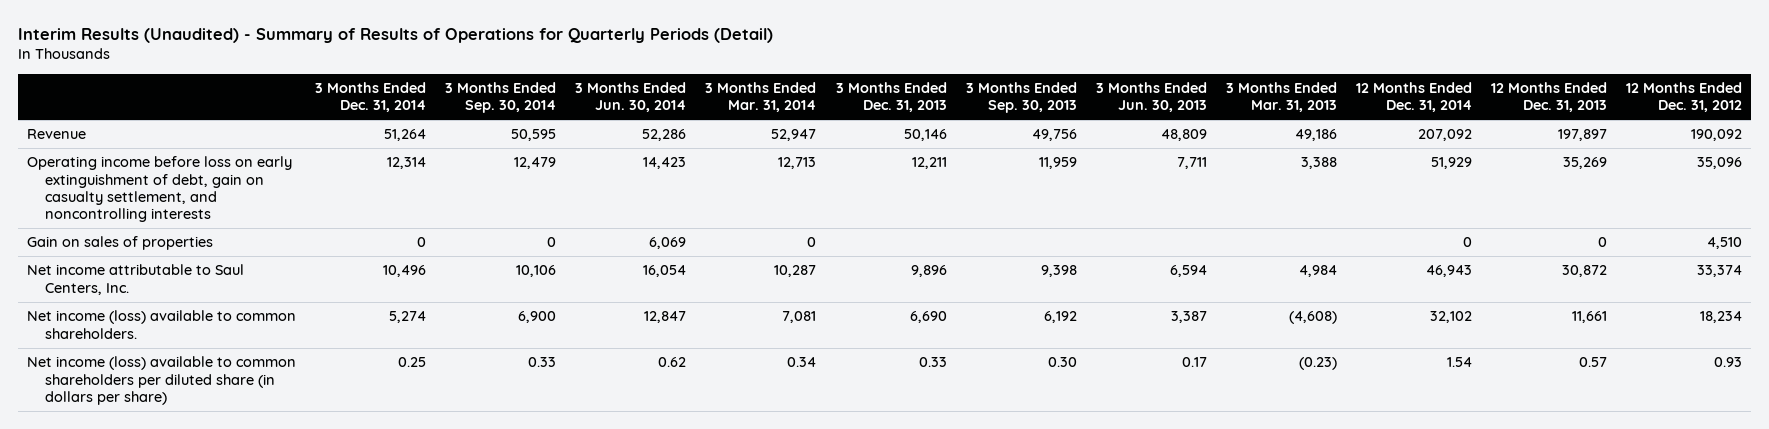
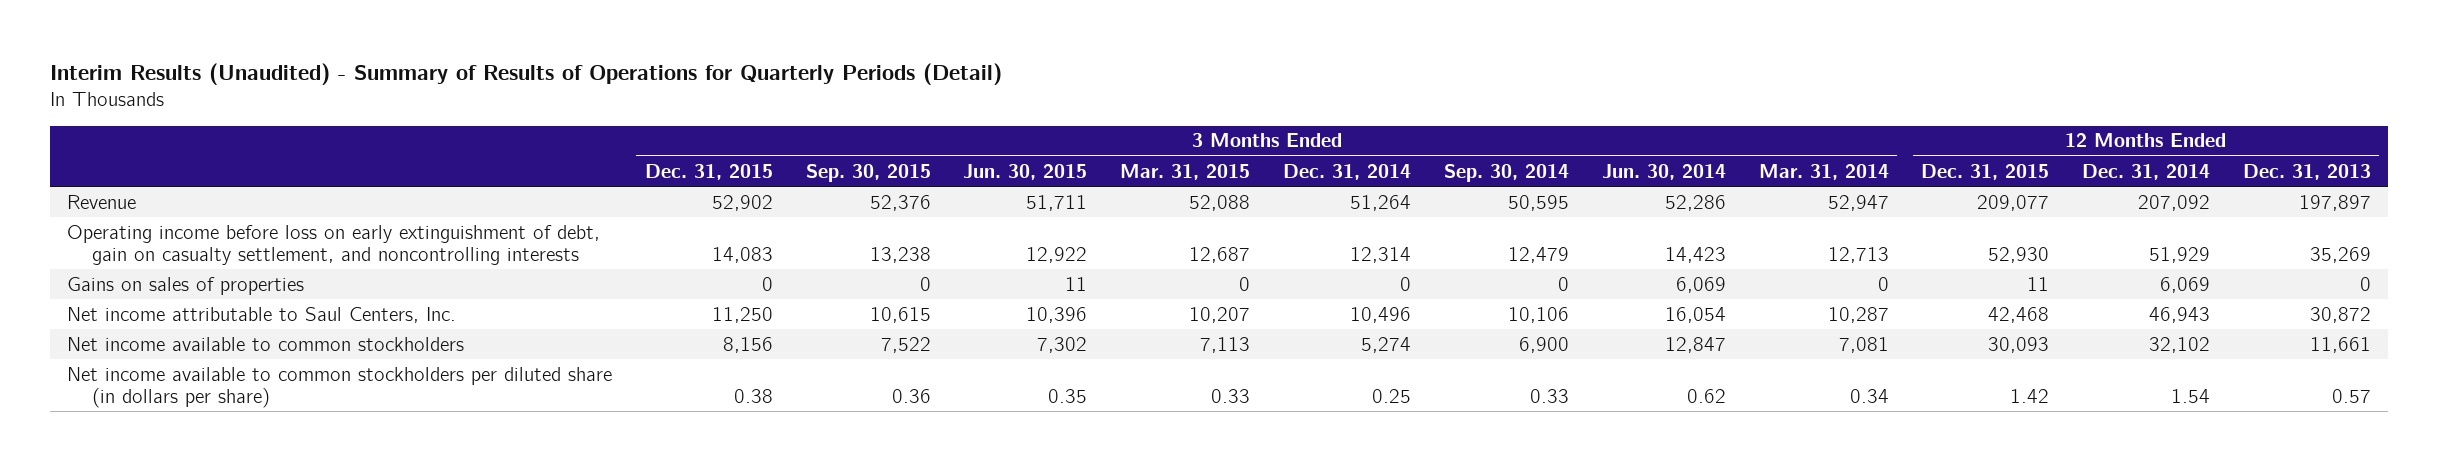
[835,82,947,113] 3 Months Ended Dec. 31, 2013 -> none
[965,82,1077,114] 3 Months Ended Sep. 30, 2013 -> none
[1095,82,1207,113] 3 Months Ended Jun. 30, 2013 -> none
[1225,82,1337,113] 3 Months Ended Mar. 31, 2013 -> none
[1625,82,1742,113] 12 Months Ended Dec. 31, 2012 -> none
none -> [644,163,773,180] Dec. 31, 2015
none -> [805,163,931,182] Sep. 30, 2015
none -> [963,163,1088,180] Jun. 30, 2015
none -> [1120,163,1251,180] Mar. 31, 2015
none -> [1921,163,2050,180] Dec. 31, 2015
[27,236,214,251] Gain on sales of properties -> [66,276,304,295] Gains on sales of properties
[1462,237,1472,248] 0 -> [2160,276,2211,293] 6,069
[27,310,297,339] Net income (loss) available to common shareholders. -> [66,336,464,351] Net income available to common stockholders
[27,356,297,405] Net income (loss) available to common shareholders per diluted share (in dollars per share) -> [66,366,612,408] Net income available to common stockholders per diluted share (in dollars per share)

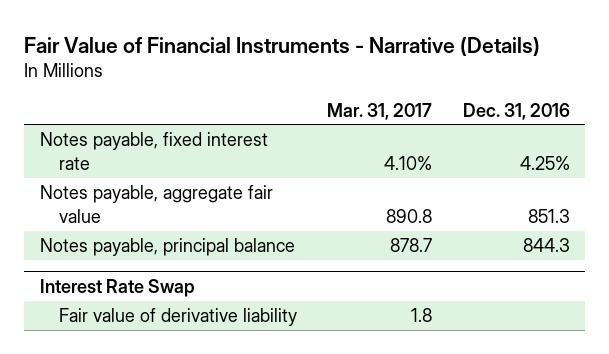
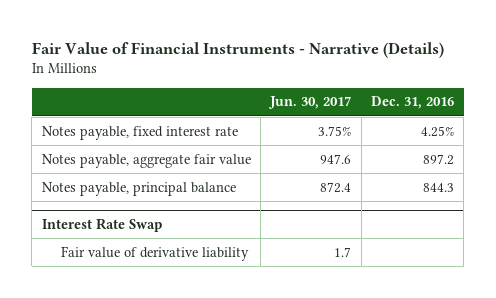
[327,102,433,120] Mar. 31, 2017 -> none
none -> [268,96,352,110] Jun. 30, 2017
[527,208,570,223] 851.3 -> [422,153,454,165] 897.2

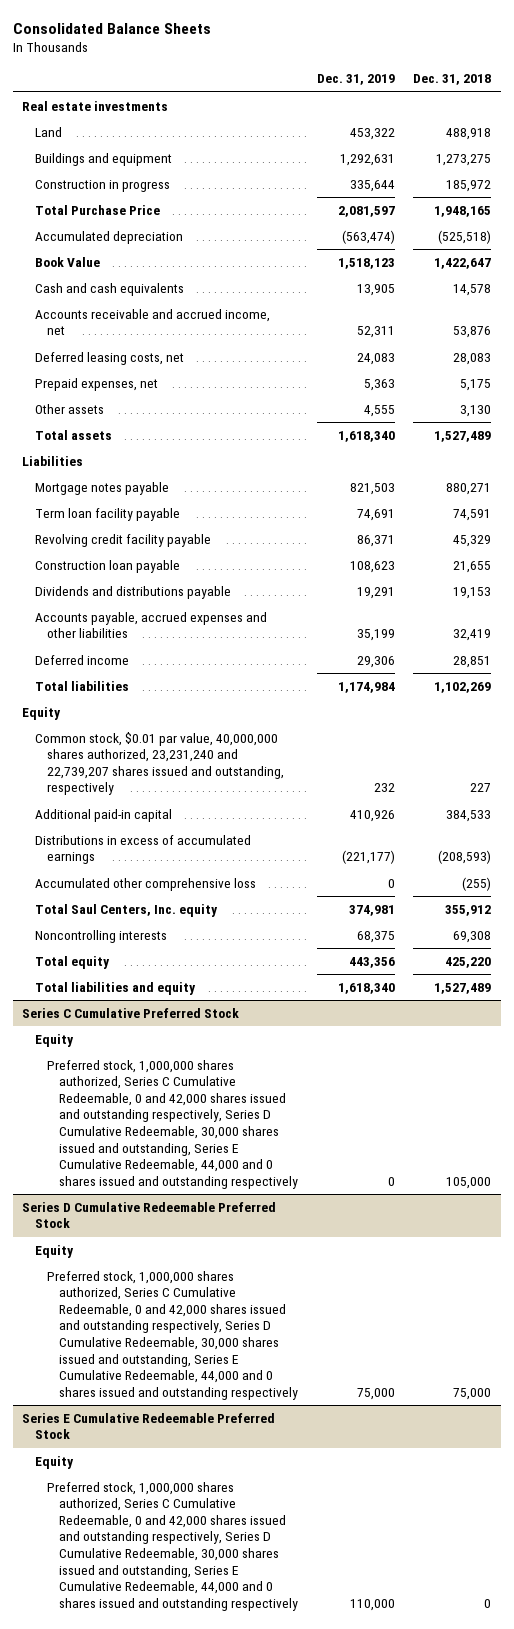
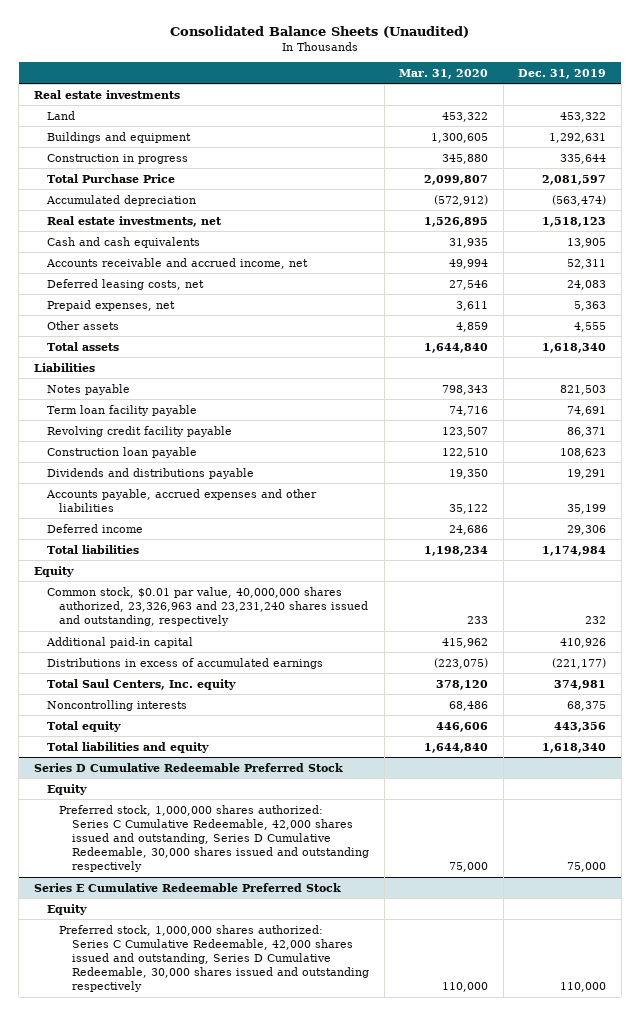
[13,22,212,34] Consolidated Balance Sheets -> [169,26,469,39] Consolidated Balance Sheets (Unaudited)
[413,74,492,86] Dec. 31, 2018 -> none
none -> [399,68,489,79] Mar. 31, 2020
[34,256,100,267] Book Value -> [46,215,222,227] Real estate investments, net
[34,481,169,495] Mortgage notes payable -> [46,383,130,395] Notes payable
[34,731,284,796] Common stock, $0.01 par value, 40,000,000 shares authorized, 23,231,240 and 22,739,207 shares issued and outstanding, respectively -> [46,586,369,627] Common stock, $0.01 par value, 40,000,000 shares authorized, 23,326,963 and 23,231,240 shares issued and outstanding, respectively
[34,877,256,891] Accumulated other comprehensive loss -> none
[22,1007,240,1018] Series C Cumulative Preferred Stock -> none
[34,1033,74,1047] Equity -> none
[46,1059,298,1189] Preferred stock, 1,000,000 shares authorized, Series C Cumulative Redeemable, 0 and 42,000 shares issued and outstanding respectively, Series D Cumulative Redeemable, 30,000 shares issued and outstanding, Series E Cumulative Redeemable, 44,000 and 0 shares issued and outstanding respectively -> none
[46,1270,298,1400] Preferred stock, 1,000,000 shares authorized, Series C Cumulative Redeemable, 0 and 42,000 shares issued and outstanding respectively, Series D Cumulative Redeemable, 30,000 shares issued and outstanding, Series E Cumulative Redeemable, 44,000 and 0 shares issued and outstanding respectively -> [59,804,370,873] Preferred stock, 1,000,000 shares authorized: Series C Cumulative Redeemable, 42,000 shares issued and outstanding, Series D Cumulative Redeemable, 30,000 shares issued and outstanding respectively
[46,1481,298,1611] Preferred stock, 1,000,000 shares authorized, Series C Cumulative Redeemable, 0 and 42,000 shares issued and outstanding respectively, Series D Cumulative Redeemable, 30,000 shares issued and outstanding, Series E Cumulative Redeemable, 44,000 and 0 shares issued and outstanding respectively -> [59,924,370,993] Preferred stock, 1,000,000 shares authorized: Series C Cumulative Redeemable, 42,000 shares issued and outstanding, Series D Cumulative Redeemable, 30,000 shares issued and outstanding respectively

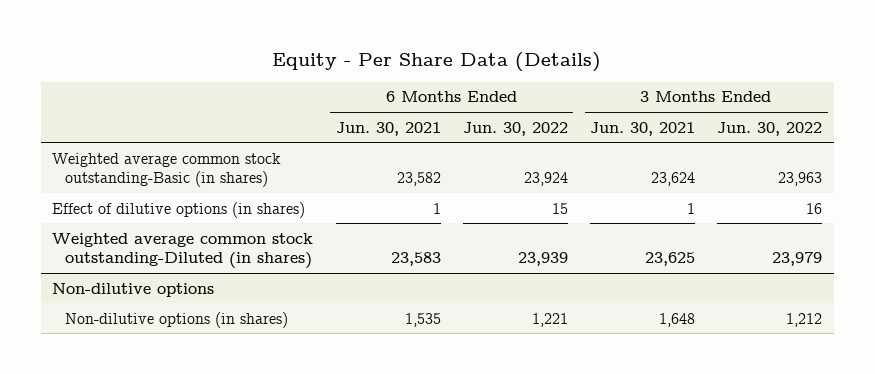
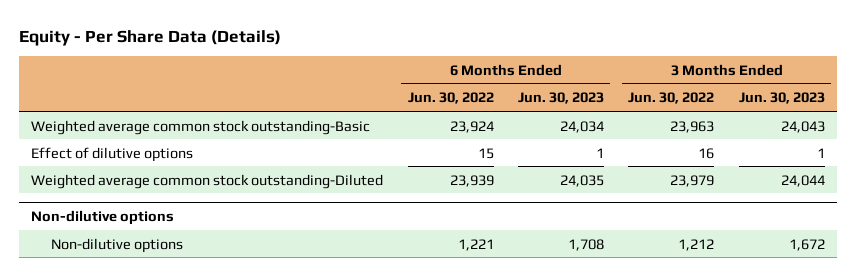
[335,121,441,136] Jun. 30, 2021 -> none
[590,121,696,136] Jun. 30, 2021 -> none
none -> [518,92,605,105] Jun. 30, 2023
none -> [738,92,825,105] Jun. 30, 2023
[52,152,282,188] Weighted average common stock outstanding-Basic (in shares) -> [31,119,371,135] Weighted average common stock outstanding-Basic
[52,201,306,218] Effect of dilutive options (in shares) -> [31,146,194,162] Effect of dilutive options
[52,232,314,270] Weighted average common stock outstanding-Diluted (in shares) -> [31,173,384,189] Weighted average common stock outstanding-Diluted
[65,311,289,328] Non-dilutive options (in shares) -> [51,237,184,253] Non-dilutive options

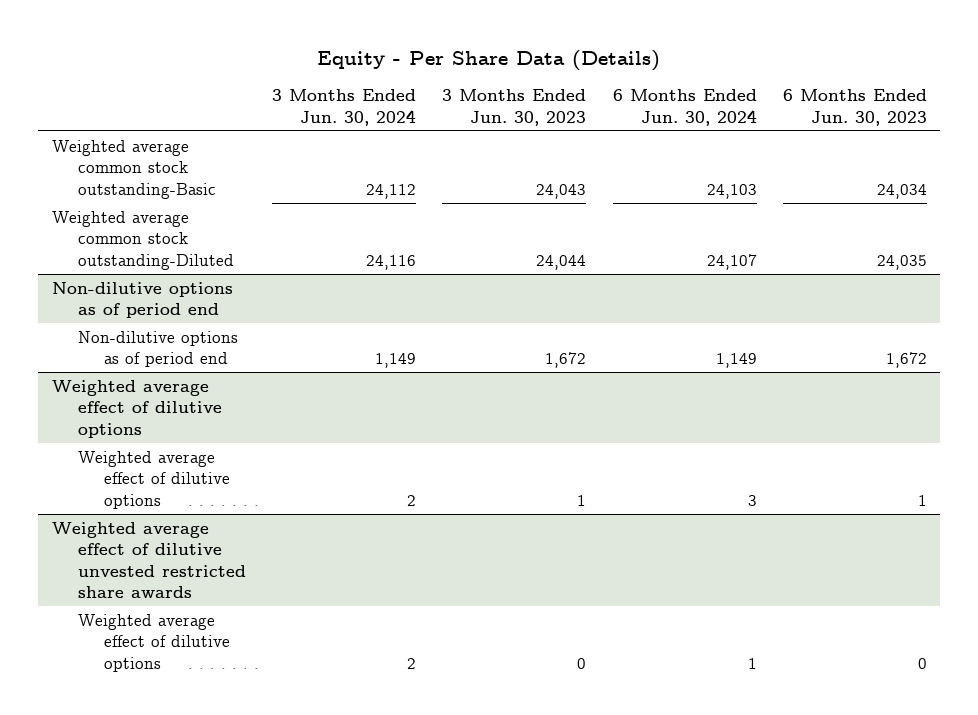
[407,92,494,105] Jun. 30, 2022 -> none
[628,92,715,105] Jun. 30, 2022 -> none
none -> [272,88,417,126] 3 Months Ended Jun. 30, 2024
none -> [612,88,757,126] 6 Months Ended Jun. 30, 2024
[31,146,194,162] Effect of dilutive options -> none
[31,209,175,225] Non-dilutive options -> [51,281,233,319] Non-dilutive options as of period end
[51,237,184,253] Non-dilutive options -> [77,330,238,368] Non-dilutive options as of period end
[568,238,605,251] 1,708 -> [885,352,927,369] 1,672
none -> [51,379,222,438] Weighted average effect of dilutive options
none -> [77,450,231,509] Weighted average effect of dilutive options
none -> [51,521,246,599] Weighted average effect of dilutive unvested restricted share awards
none -> [77,613,231,672] Weighted average effect of dilutive options

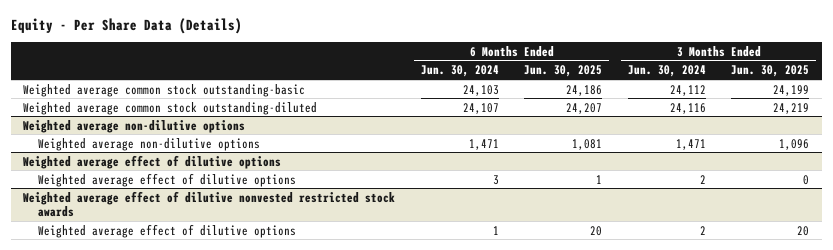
[442,88,587,126] 3 Months Ended Jun. 30, 2023 -> none
[782,88,927,126] 6 Months Ended Jun. 30, 2023 -> none
none -> [524,65,603,78] Jun. 30, 2025
none -> [731,65,810,78] Jun. 30, 2025
[51,139,216,199] Weighted average common stock outstanding-Basic -> [23,83,306,97] Weighted average common stock outstanding-basic
[51,210,234,270] Weighted average common stock outstanding-Diluted -> [23,101,318,115] Weighted average common stock outstanding-diluted
[51,281,233,319] Non-dilutive options as of period end -> [23,119,246,133] Weighted average non-dilutive options
[77,330,238,368] Non-dilutive options as of period end -> [38,137,261,151] Weighted average non-dilutive options
[375,353,417,369] 1,149 -> [675,138,706,150] 1,471
[715,353,757,369] 1,149 -> [468,138,499,150] 1,471
[51,521,246,599] Weighted average effect of dilutive unvested restricted share awards -> [23,190,396,218] Weighted average effect of dilutive nonvested restricted stock awards

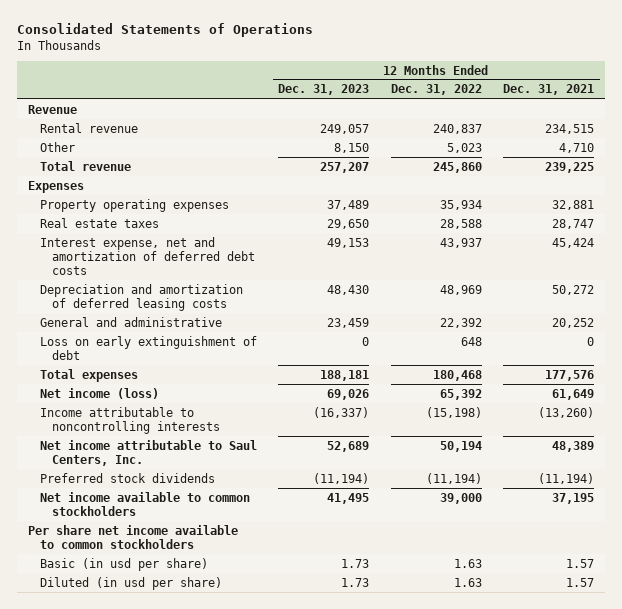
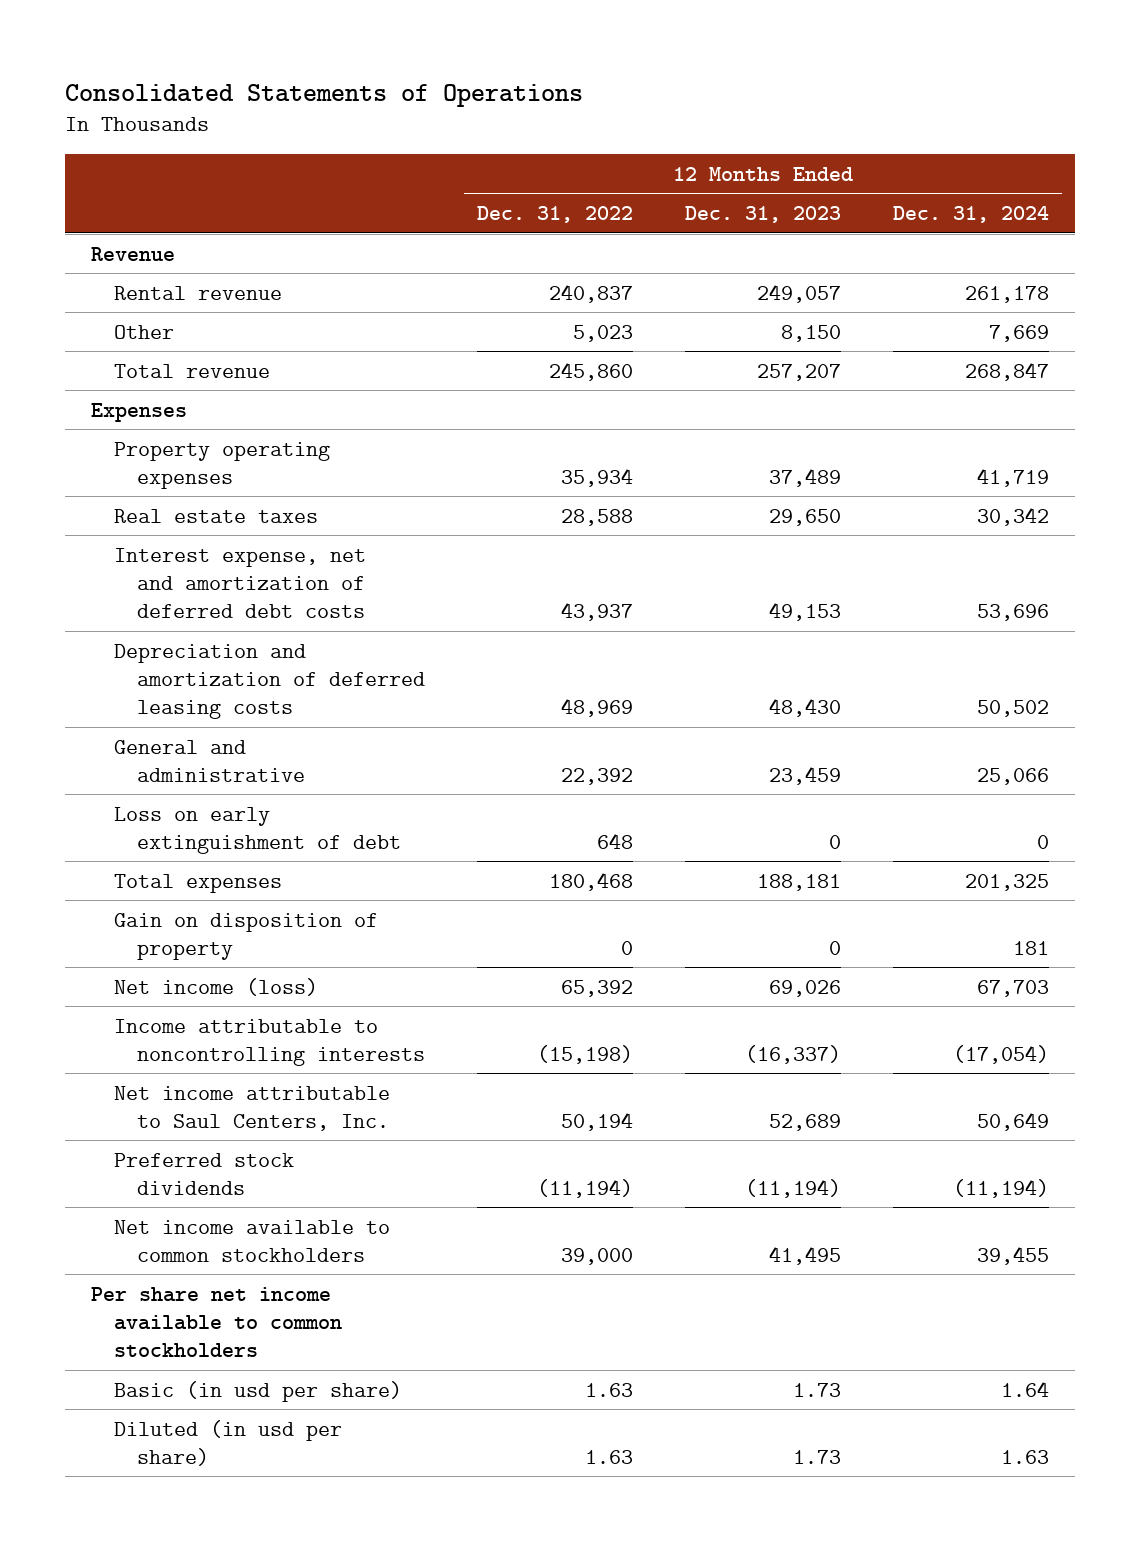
[503,84,595,96] Dec. 31, 2021 -> none
none -> [893,206,1050,224] Dec. 31, 2024
none -> [113,912,378,960] Gain on disposition of property

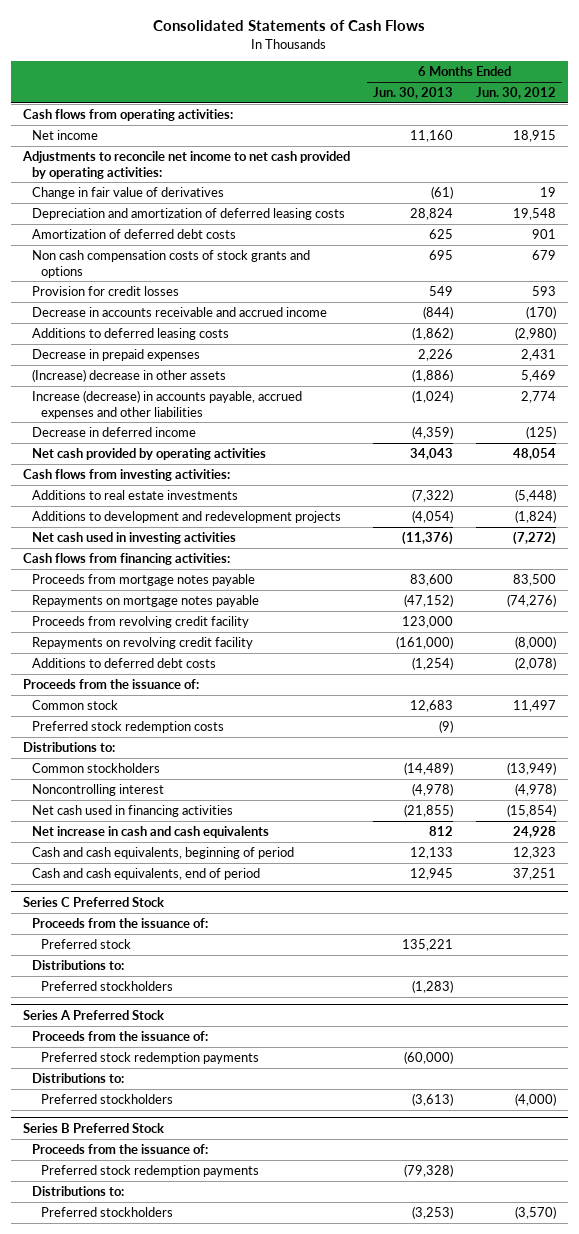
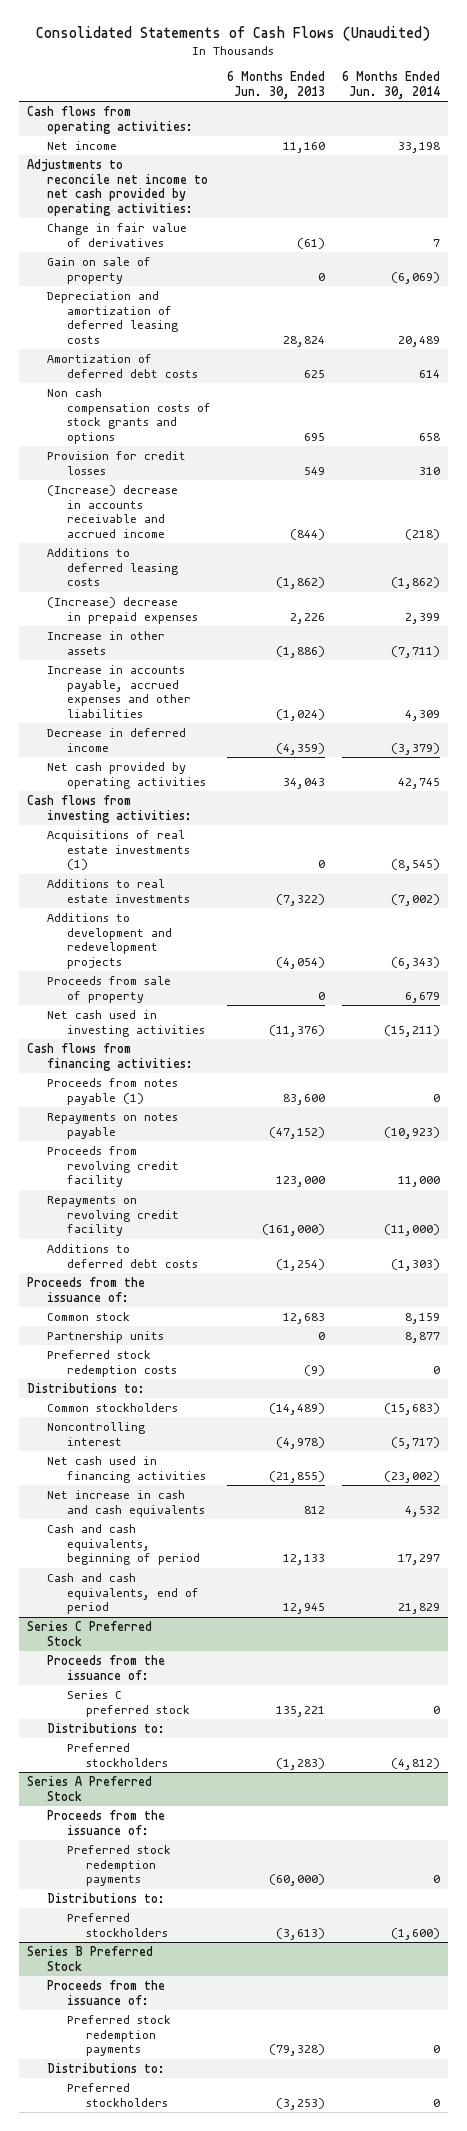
[153,20,426,32] Consolidated Statements of Cash Flows -> [36,26,431,42] Consolidated Statements of Cash Flows (Unaudited)
[476,87,557,100] Jun. 30, 2012 -> none
none -> [341,71,440,99] 6 Months Ended Jun. 30, 2014
none -> [46,256,151,284] Gain on sale of property
[31,307,327,318] Decrease in accounts receivable and accrued income -> [46,484,178,538] (Increase) decrease in accounts receivable and accrued income
[31,349,200,362] Decrease in prepaid expenses -> [46,596,198,624] (Increase) decrease in prepaid expenses
[31,369,226,383] (Increase) decrease in other assets -> [46,630,165,655] Increase in other assets
[31,390,302,419] Increase (decrease) in accounts payable, accrued expenses and other liabilities -> [46,664,191,718] Increase in accounts payable, accrued expenses and other liabilities
none -> [46,829,190,871] Acquisitions of real estate investments (1)
none -> [46,975,171,1003] Proceeds from sale of property
[31,574,255,587] Proceeds from mortgage notes payable -> [46,1077,178,1105] Proceeds from notes payable (1)
[31,595,259,608] Repayments on mortgage notes payable -> [46,1112,178,1139] Repayments on notes payable
none -> [46,1330,164,1343] Partnership units
[41,939,132,950] Preferred stock -> [66,1689,191,1717] Series C preferred stock

